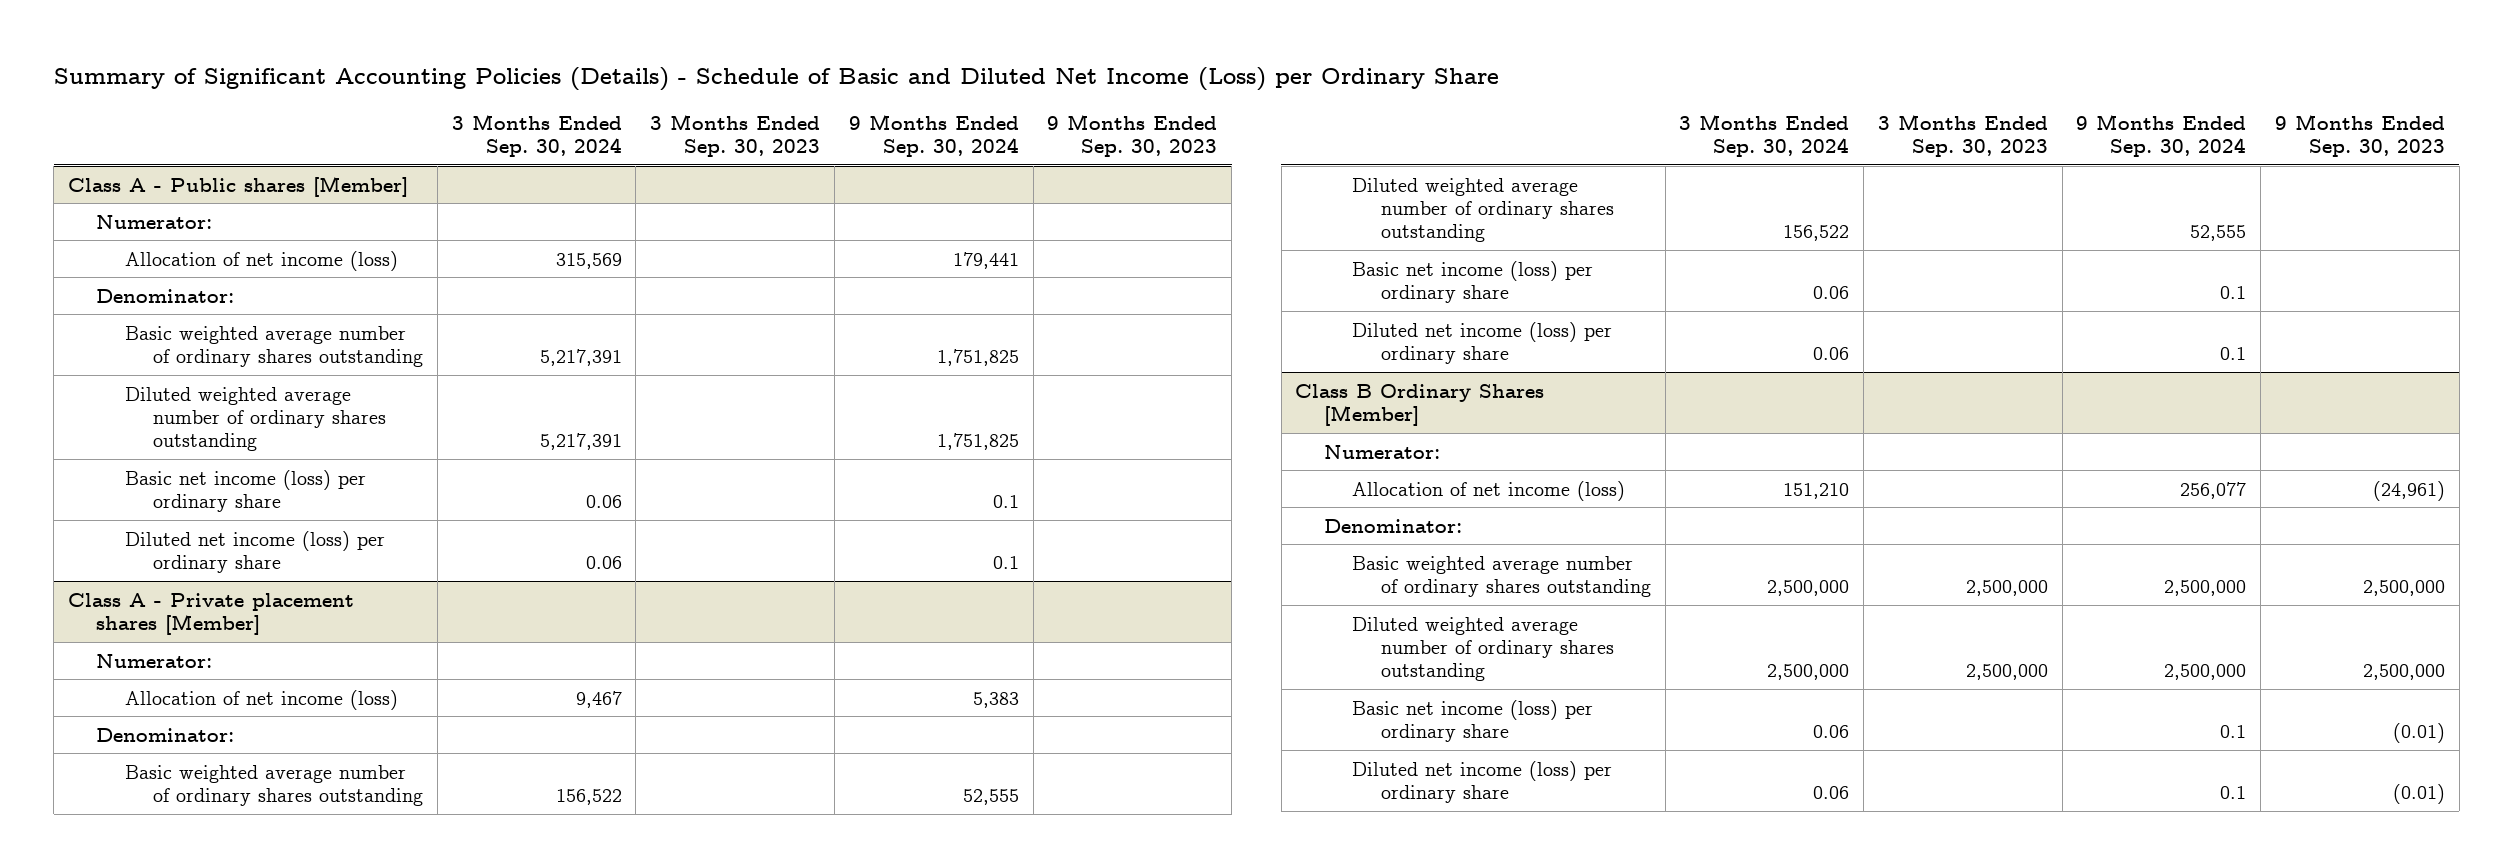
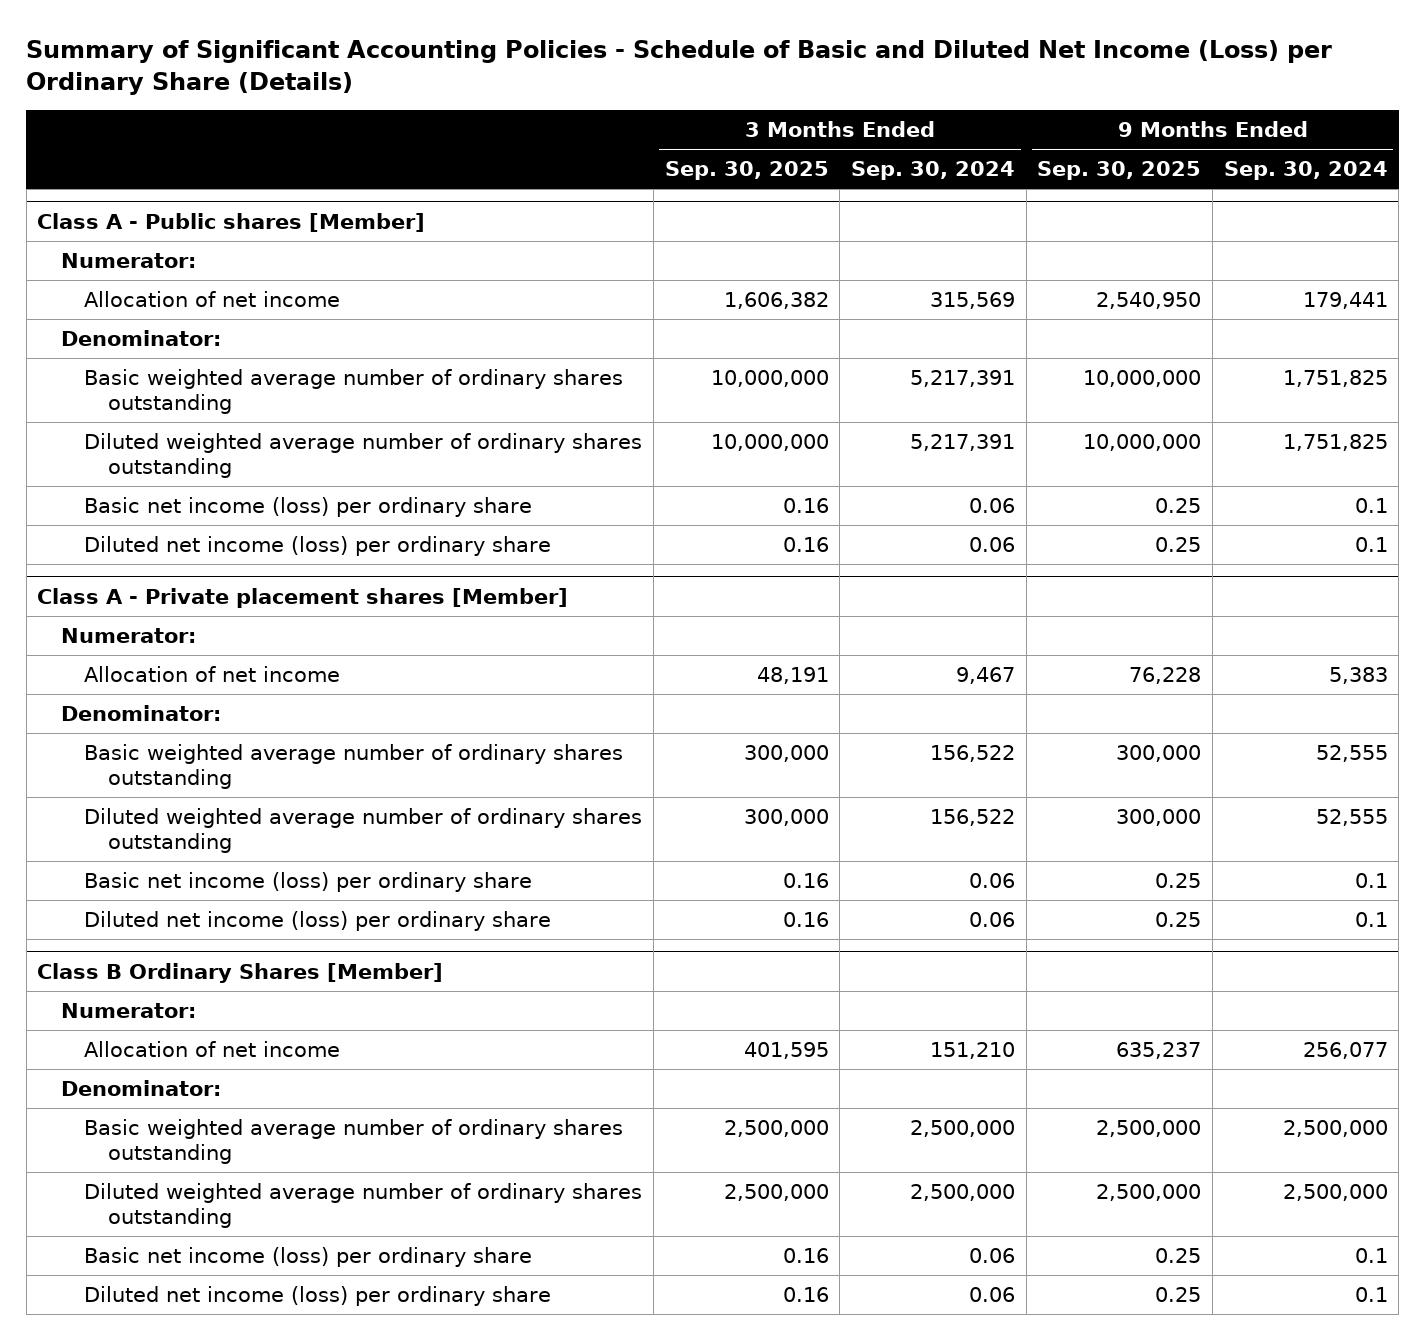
[53,67,1499,92] Summary of Significant Accounting Policies (Details) - Schedule of Basic and Diluted Net Income (Loss) per Ordinary Share -> [26,40,1333,95] Summary of Significant Accounting Policies - Schedule of Basic and Diluted Net Income (Loss) per Ordinary Share (Details)
[650,113,821,157] 3 Months Ended Sep. 30, 2023 -> none
[1047,113,1218,157] 9 Months Ended Sep. 30, 2023 -> none
none -> [664,161,829,181] Sep. 30, 2025
none -> [1037,161,1202,181] Sep. 30, 2025
[124,250,398,271] Allocation of net income (loss) -> [84,290,341,307] Allocation of net income
[124,689,398,710] Allocation of net income (loss) -> [84,665,341,682] Allocation of net income
[1352,480,1626,501] Allocation of net income (loss) -> [84,1040,341,1057] Allocation of net income

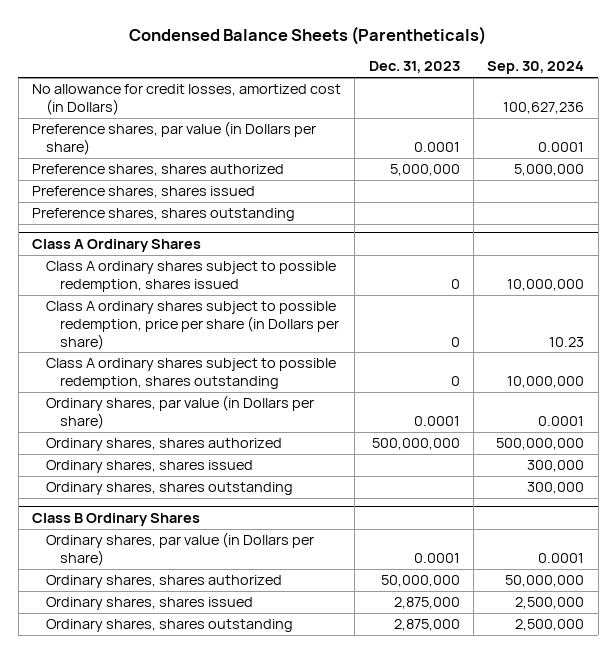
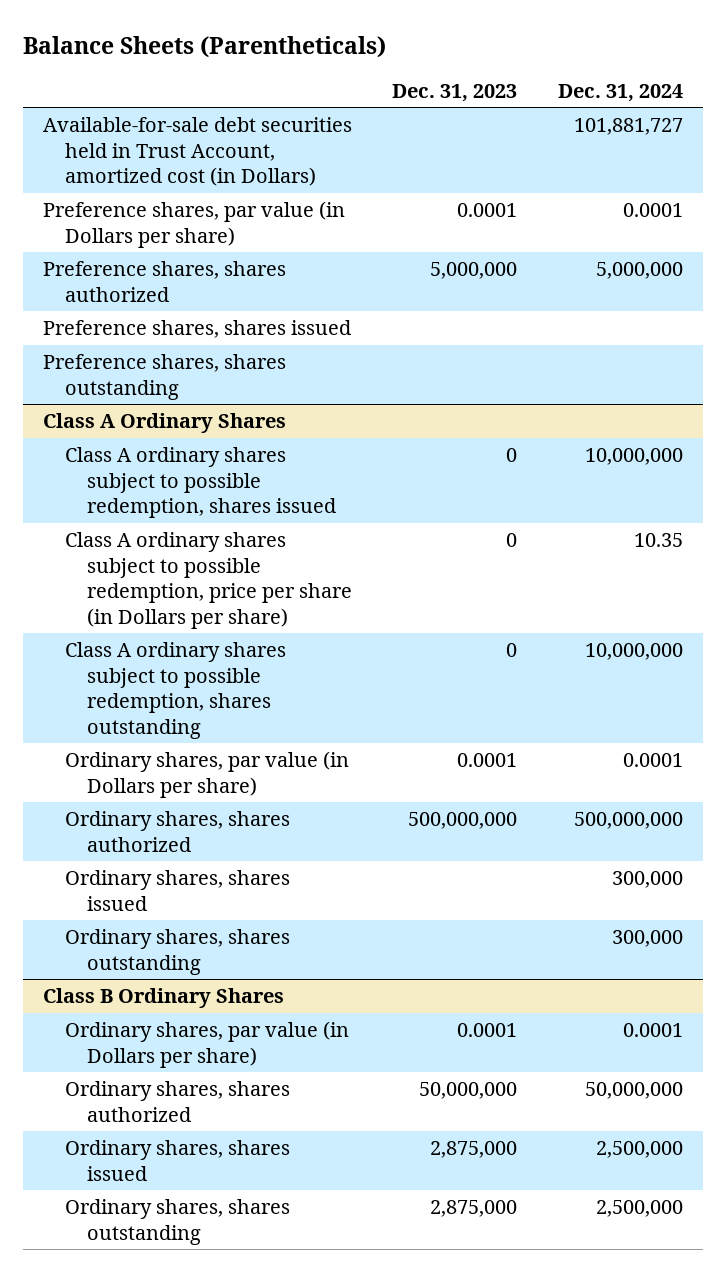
[129,25,487,45] Condensed Balance Sheets (Parentheticals) -> [23,35,387,58] Balance Sheets (Parentheticals)
[487,61,585,75] Sep. 30, 2024 -> none
none -> [557,83,683,102] Dec. 31, 2024
[32,84,342,115] No allowance for credit losses, amortized cost (in Dollars) -> [43,117,353,187] Available-for-sale debt securities held in Trust Account, amortized cost (in Dollars)

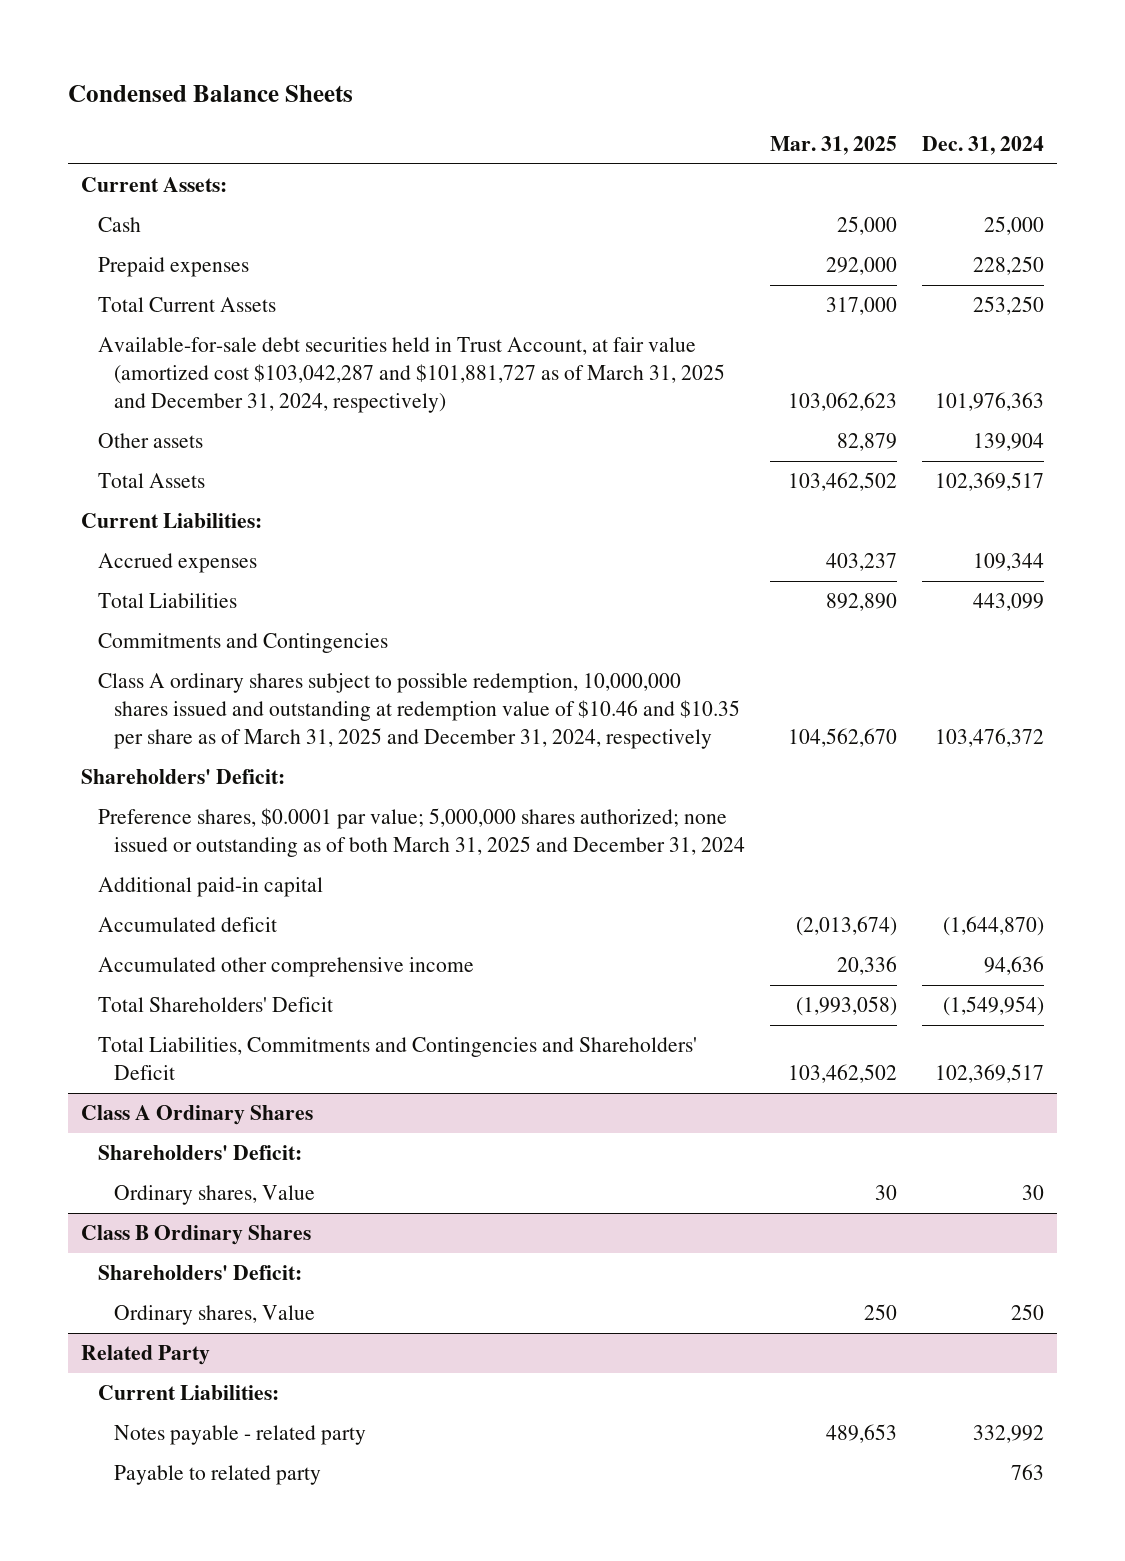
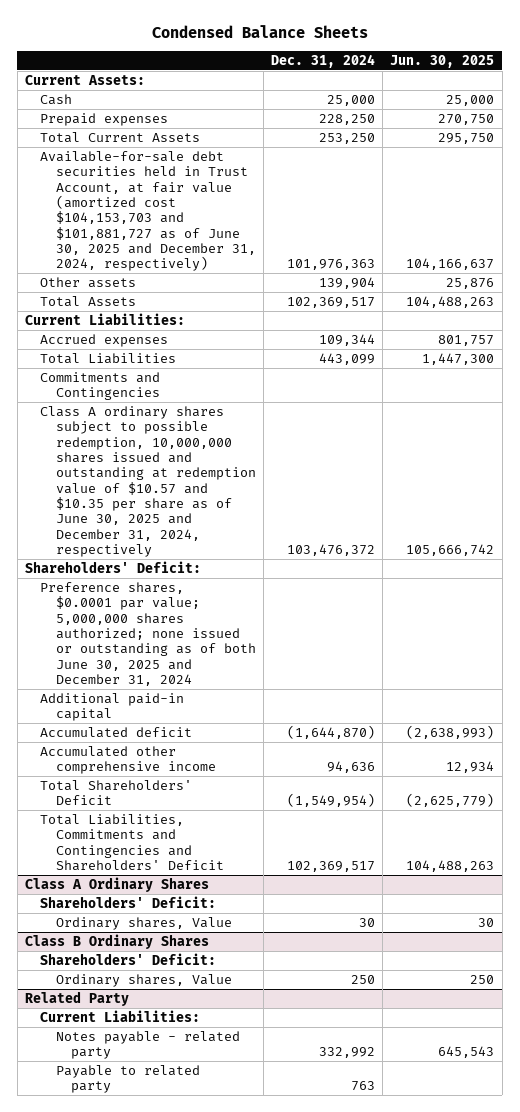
[770,135,898,155] Mar. 31, 2025 -> none
none -> [390,55,495,69] Jun. 30, 2025
[97,337,726,414] Available-for-sale debt securities held in Trust Account, at fair value (amortized cost $103,042,287 and $101,881,727 as of March 31, 2025 and December 31, 2024, respectively) -> [40,151,256,272] Available-for-sale debt securities held in Trust Account, at fair value (amortized cost $104,153,703 and $101,881,727 as of June 30, 2025 and December 31, 2024, respectively)
[97,673,741,750] Class A ordinary shares subject to possible redemption, 10,000,000 shares issued and outstanding at redemption value of $10.46 and $10.35 per share as of March 31, 2025 and December 31, 2024, respectively -> [40,406,256,558] Class A ordinary shares subject to possible redemption, 10,000,000 shares issued and outstanding at redemption value of $10.57 and $10.35 per share as of June 30, 2025 and December 31, 2024, respectively
[97,808,746,858] Preference shares, $0.0001 par value; 5,000,000 shares authorized; none issued or outstanding as of both March 31, 2025 and December 31, 2024 -> [40,582,256,687] Preference shares, $0.0001 par value; 5,000,000 shares authorized; none issued or outstanding as of both June 30, 2025 and December 31, 2024

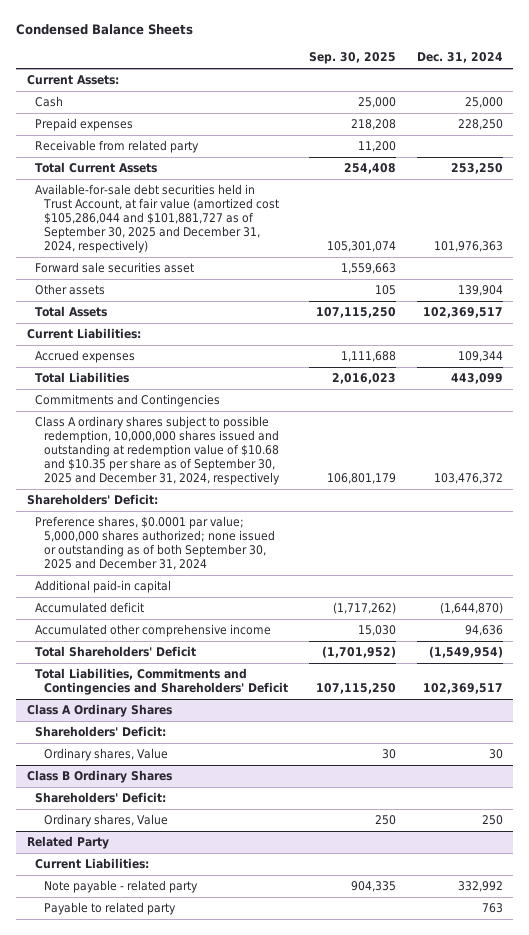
[390,55,495,69] Jun. 30, 2025 -> none
none -> [308,51,396,64] Sep. 30, 2025
none -> [35,140,200,154] Receivable from related party
[40,151,256,272] Available-for-sale debt securities held in Trust Account, at fair value (amortized cost $104,153,703 and $101,881,727 as of June 30, 2025 and December 31, 2024, respectively) -> [35,184,280,254] Available-for-sale debt securities held in Trust Account, at fair value (amortized cost $105,286,044 and $101,881,727 as of September 30, 2025 and December 31, 2024, respectively)
none -> [35,262,195,274] Forward sale securities asset
[40,406,256,558] Class A ordinary shares subject to possible redemption, 10,000,000 shares issued and outstanding at redemption value of $10.57 and $10.35 per share as of June 30, 2025 and December 31, 2024, respectively -> [35,416,281,486] Class A ordinary shares subject to possible redemption, 10,000,000 shares issued and outstanding at redemption value of $10.68 and $10.35 per share as of September 30, 2025 and December 31, 2024, respectively
[40,582,256,687] Preference shares, $0.0001 par value; 5,000,000 shares authorized; none issued or outstanding as of both June 30, 2025 and December 31, 2024 -> [35,516,276,571] Preference shares, $0.0001 par value; 5,000,000 shares authorized; none issued or outstanding as of both September 30, 2025 and December 31, 2024
[55,1031,240,1060] Notes payable - related party -> [44,880,199,894] Note payable - related party

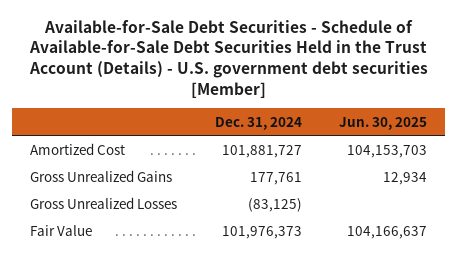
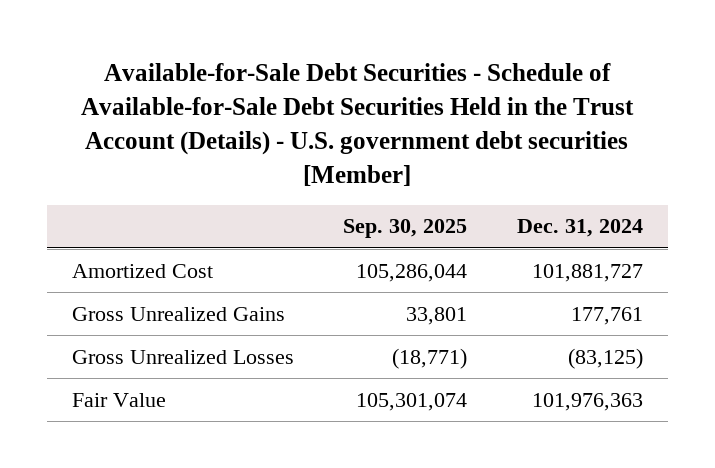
[338,116,427,130] Jun. 30, 2025 -> none
none -> [343,219,468,239] Sep. 30, 2025
[221,225,302,239] 101,976,373 -> [531,392,643,411] 101,976,363

